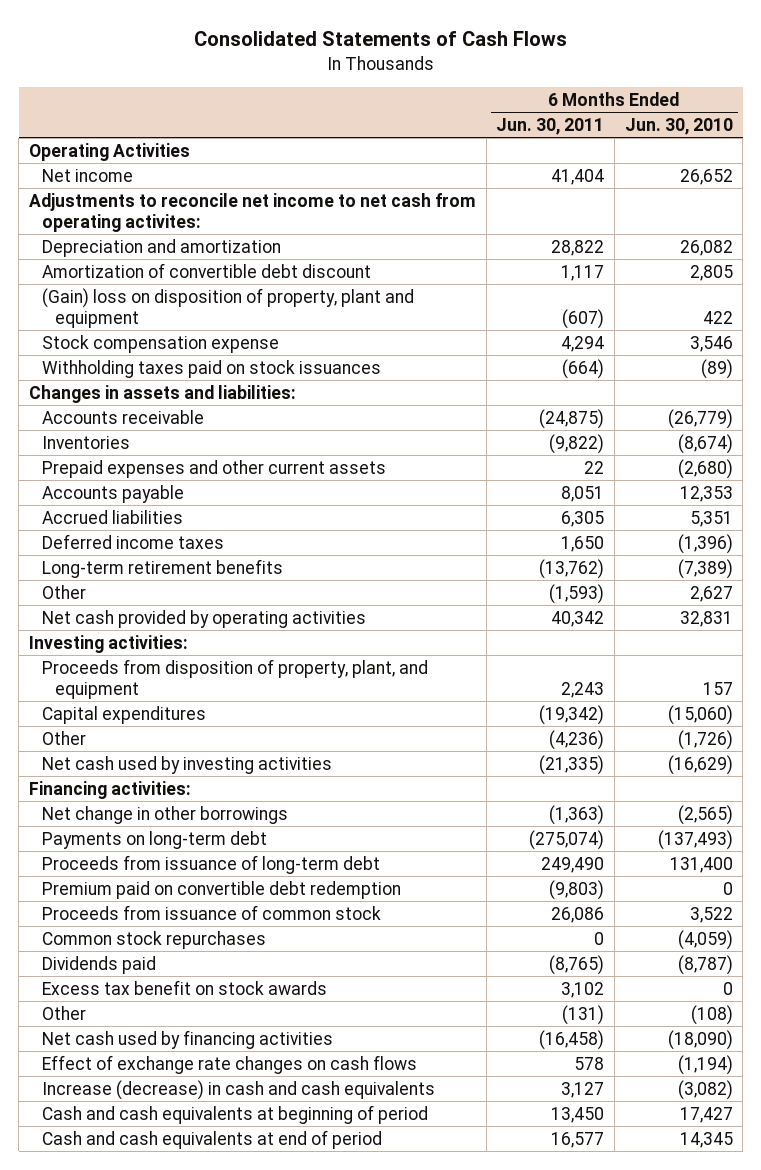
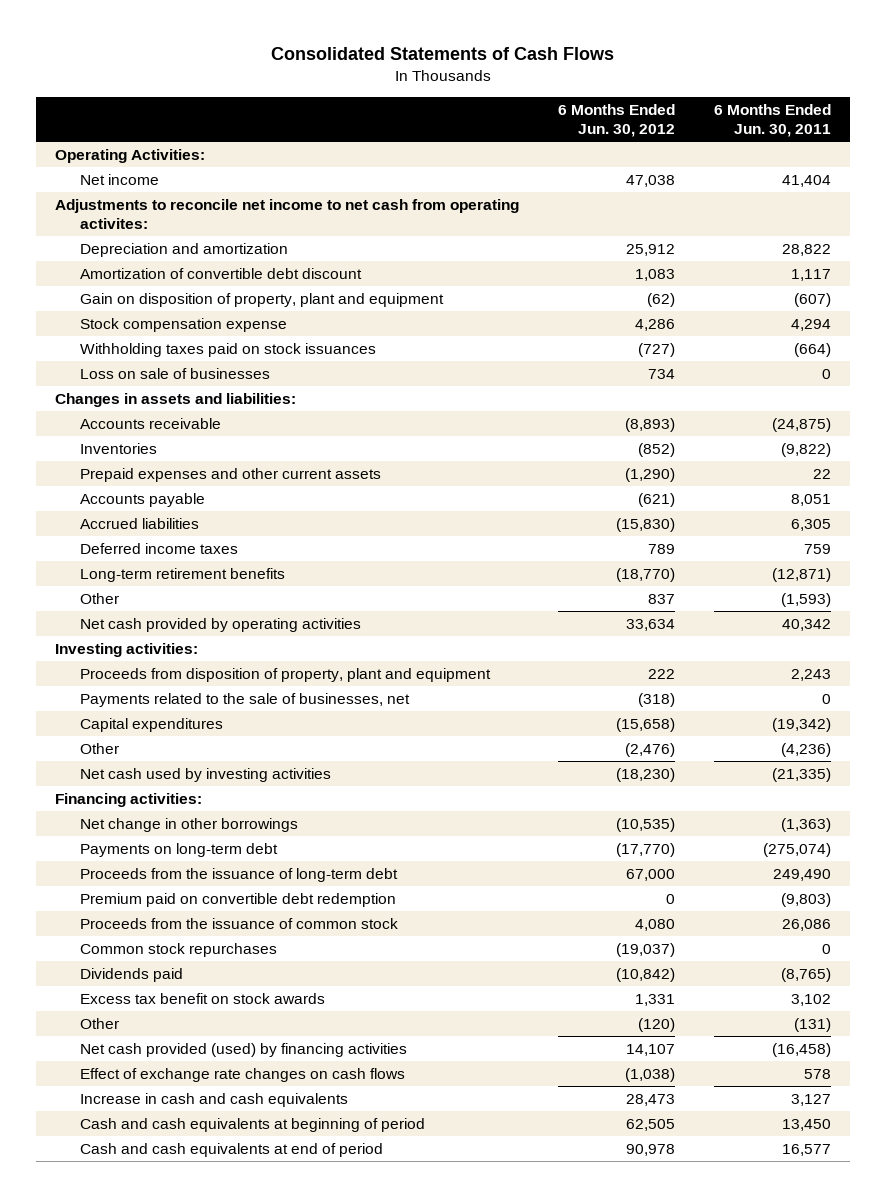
[624,118,733,136] Jun. 30, 2010 -> none
none -> [557,103,675,138] 6 Months Ended Jun. 30, 2012
[28,142,190,161] Operating Activities -> [55,148,206,163] Operating Activities:
[41,287,414,328] (Gain) loss on disposition of property, plant and equipment -> [79,292,444,307] Gain on disposition of property, plant and equipment
none -> [79,367,270,379] Loss on sale of businesses
[561,535,605,552] 1,650 -> [803,543,831,554] 759
[539,558,605,579] (13,762) -> [771,567,831,582] (12,871)
[41,658,428,699] Proceeds from disposition of property, plant, and equipment -> [79,667,491,682] Proceeds from disposition of property, plant and equipment
none -> [79,692,410,707] Payments related to the sale of businesses, net
[41,854,380,874] Proceeds from issuance of long-term debt -> [79,867,398,882] Proceeds from the issuance of long-term debt
[41,904,381,920] Proceeds from issuance of common stock -> [79,917,398,929] Proceeds from the issuance of common stock
[41,1029,333,1049] Net cash used by financing activities -> [79,1042,407,1057] Net cash provided (used) by financing activities
[41,1079,435,1100] Increase (decrease) in cash and cash equivalents -> [79,1092,348,1107] Increase in cash and cash equivalents

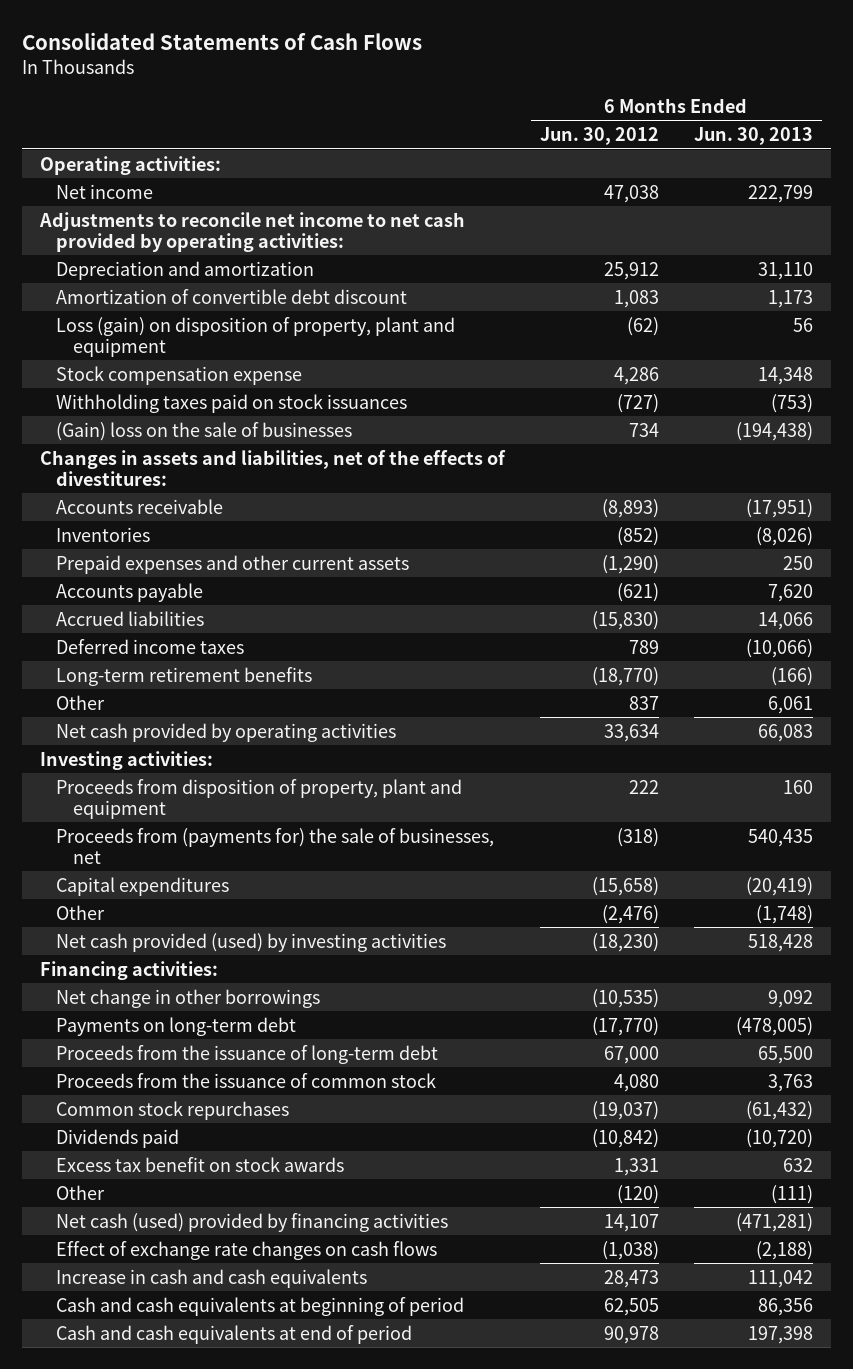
[713,103,831,138] 6 Months Ended Jun. 30, 2011 -> none
none -> [694,127,814,146] Jun. 30, 2013
[55,148,206,163] Operating Activities: -> [39,155,221,175] Operating activities:
[55,198,520,230] Adjustments to reconcile net income to net cash from operating activites: -> [38,211,465,252] Adjustments to reconcile net income to net cash provided by operating activities:
[79,292,444,307] Gain on disposition of property, plant and equipment -> [56,316,456,357] Loss (gain) on disposition of property, plant and equipment
[79,367,270,379] Loss on sale of businesses -> [56,421,353,441] (Gain) loss on the sale of businesses
[55,392,297,407] Changes in assets and liabilities: -> [39,449,506,486] Changes in assets and liabilities, net of the effects of divestitures:
[79,692,410,707] Payments related to the sale of businesses, net -> [56,827,495,864] Proceeds from (payments for) the sale of businesses, net
[79,767,331,782] Net cash used by investing activities -> [56,932,447,952] Net cash provided (used) by investing activities
[79,892,396,907] Premium paid on convertible debt redemption -> none
[79,1042,407,1057] Net cash provided (used) by financing activities -> [56,1212,449,1232] Net cash (used) provided by financing activities

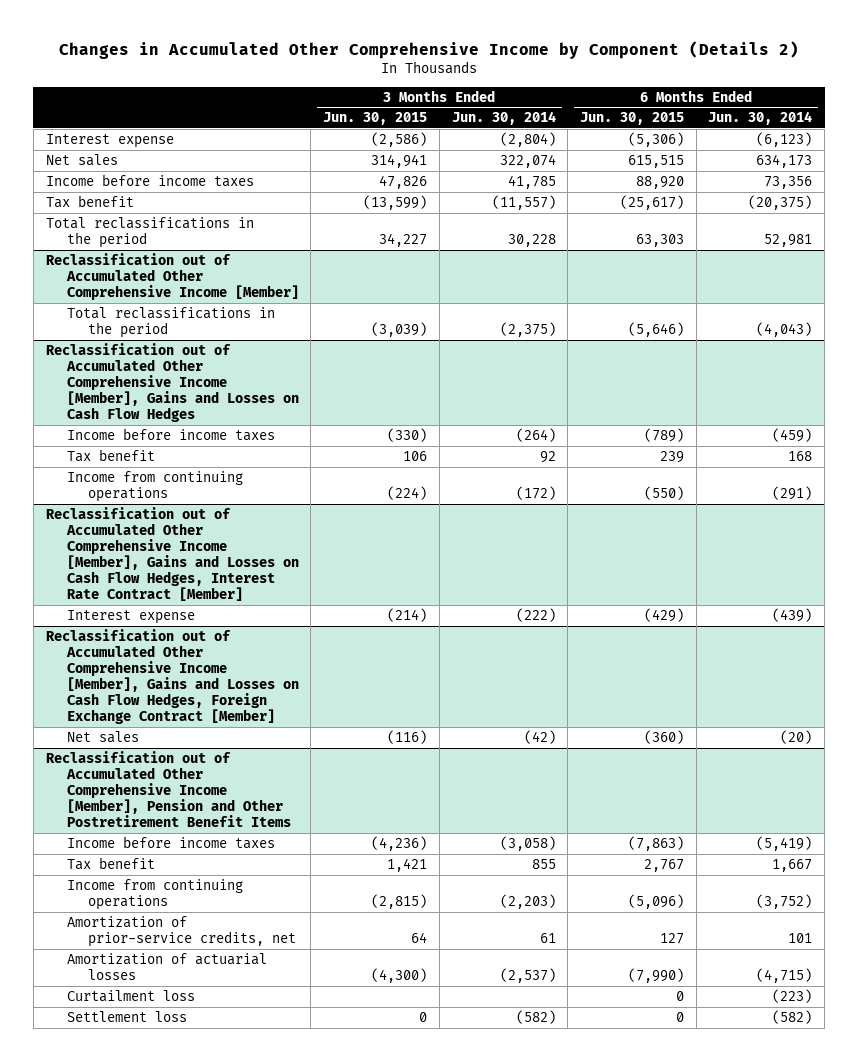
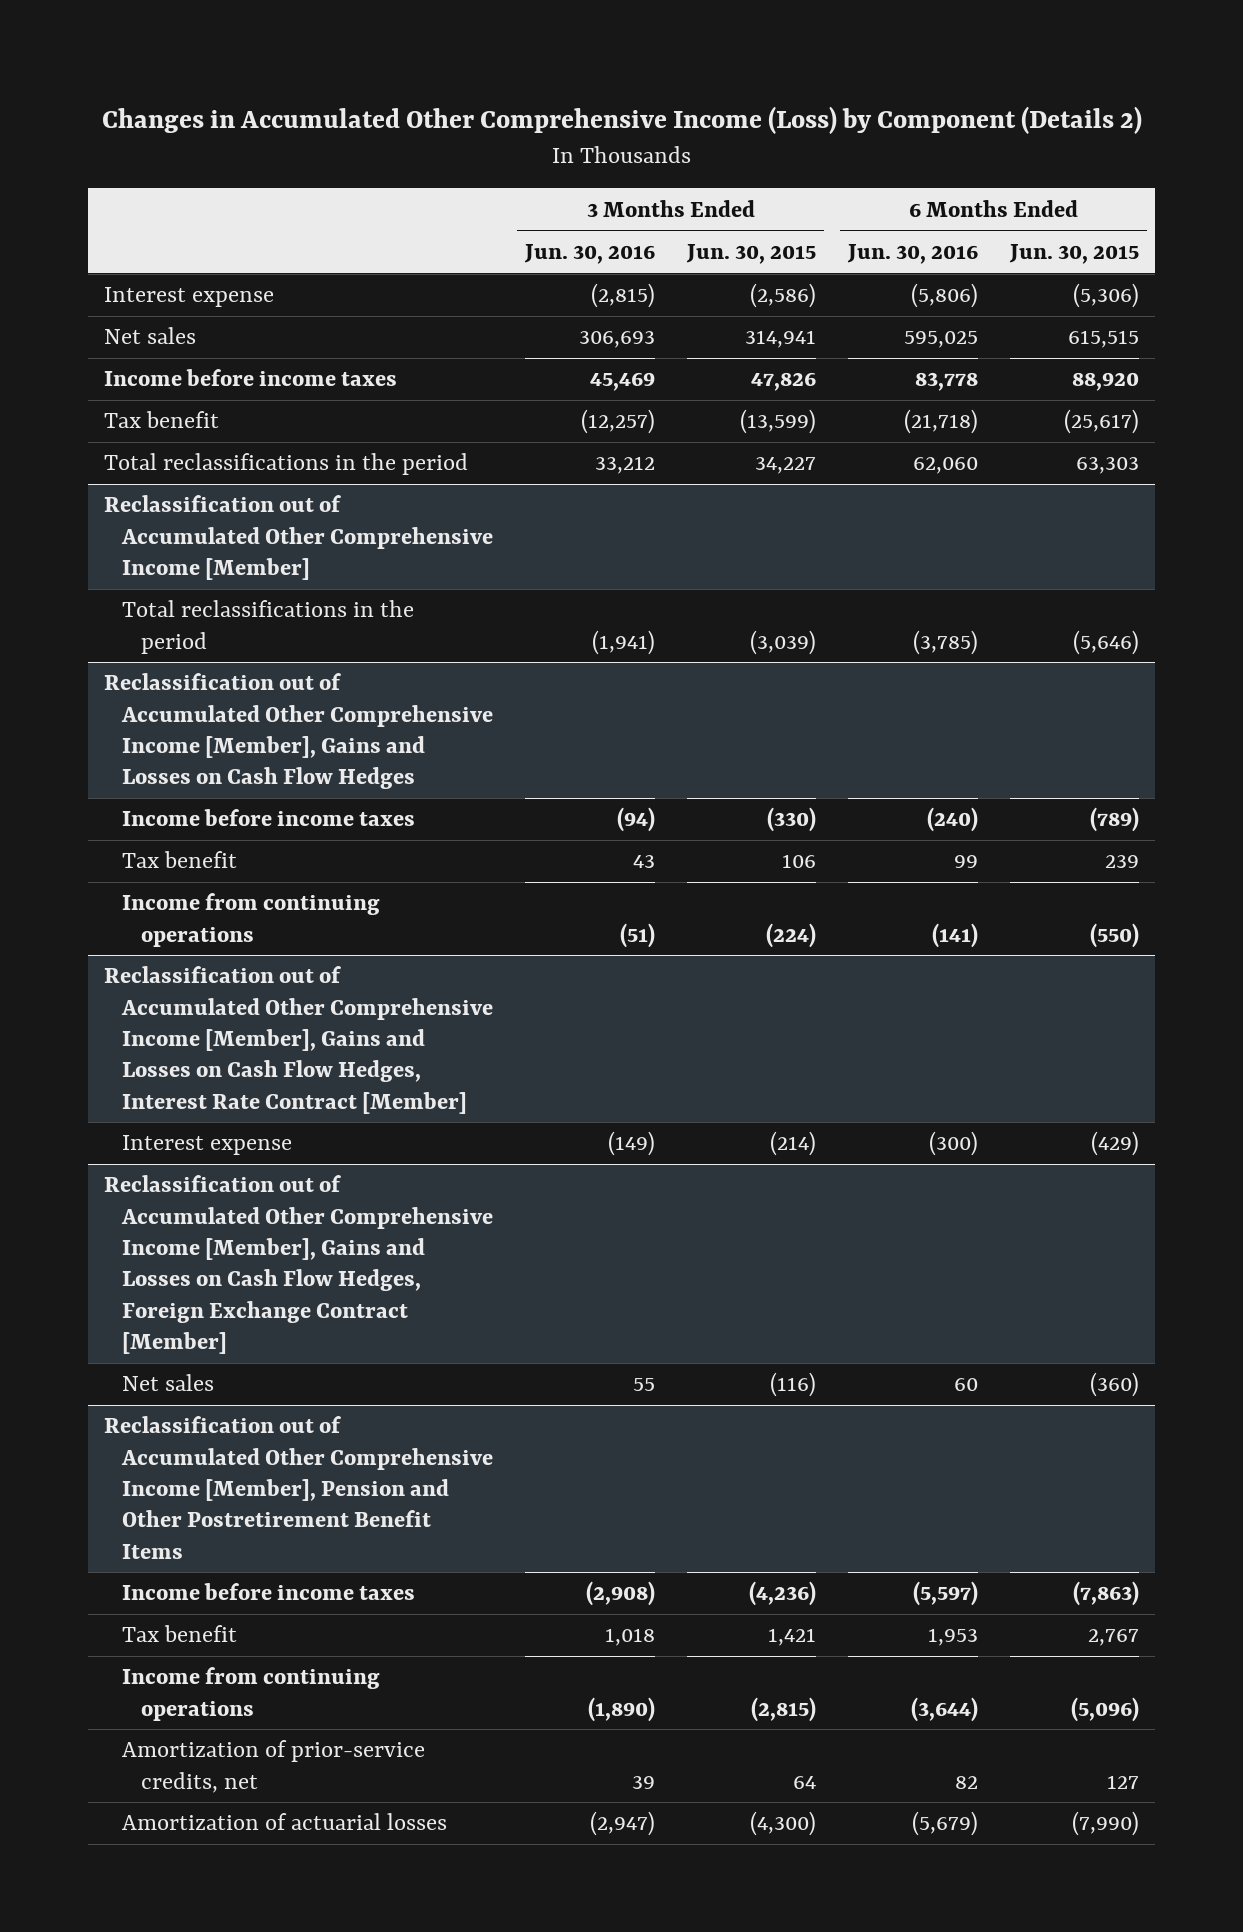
[58,40,799,59] Changes in Accumulated Other Comprehensive Income by Component (Details 2) -> [101,105,1142,134] Changes in Accumulated Other Comprehensive Income (Loss) by Component (Details 2)
[451,111,556,126] Jun. 30, 2014 -> none
[708,111,813,126] Jun. 30, 2014 -> none
none -> [524,243,656,264] Jun. 30, 2016
none -> [847,243,979,264] Jun. 30, 2016
[66,990,195,1003] Curtailment loss -> none
[66,1011,187,1023] Settlement loss -> none

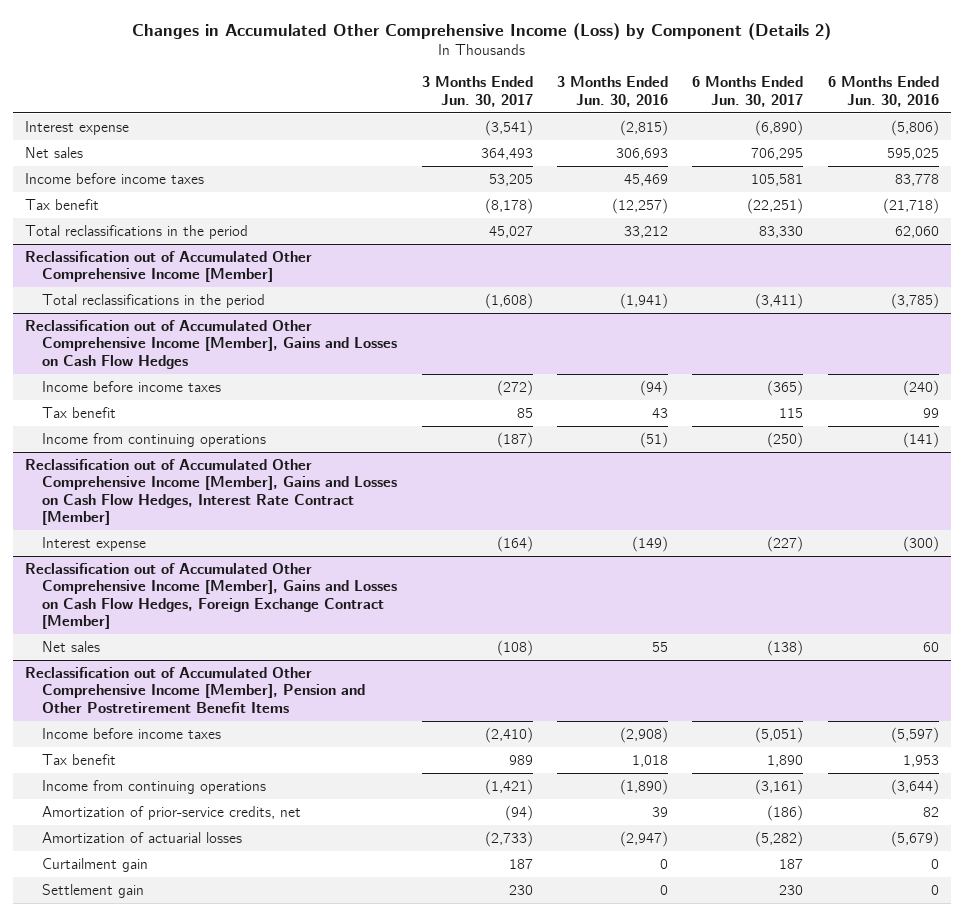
[686,243,817,264] Jun. 30, 2015 -> none
[1009,243,1140,264] Jun. 30, 2015 -> none
none -> [421,76,533,107] 3 Months Ended Jun. 30, 2017
none -> [692,76,804,107] 6 Months Ended Jun. 30, 2017
none -> [42,857,149,872] Curtailment gain
none -> [42,883,145,898] Settlement gain

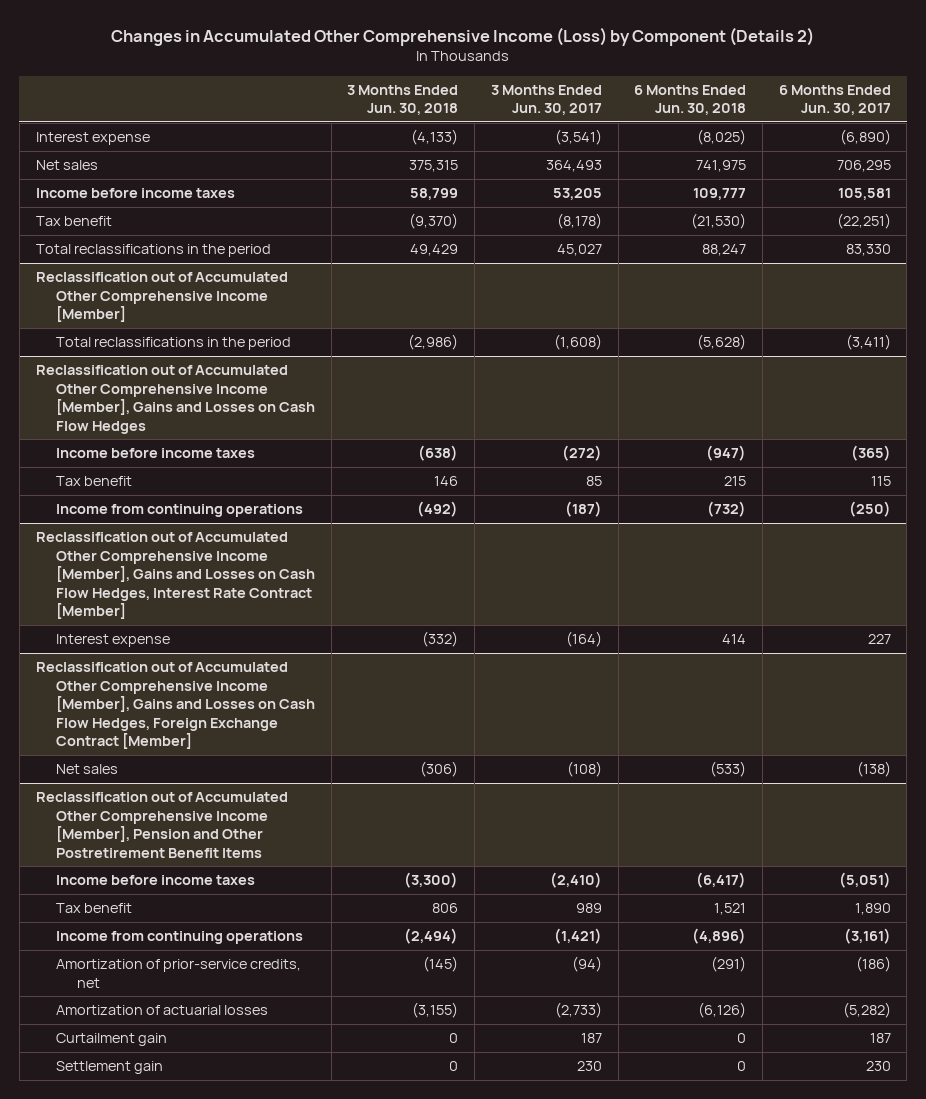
[557,76,669,107] 3 Months Ended Jun. 30, 2016 -> none
[827,76,939,107] 6 Months Ended Jun. 30, 2016 -> none
none -> [347,84,459,116] 3 Months Ended Jun. 30, 2018
none -> [634,84,747,116] 6 Months Ended Jun. 30, 2018
[767,535,804,552] (227) -> [867,634,891,645] 227

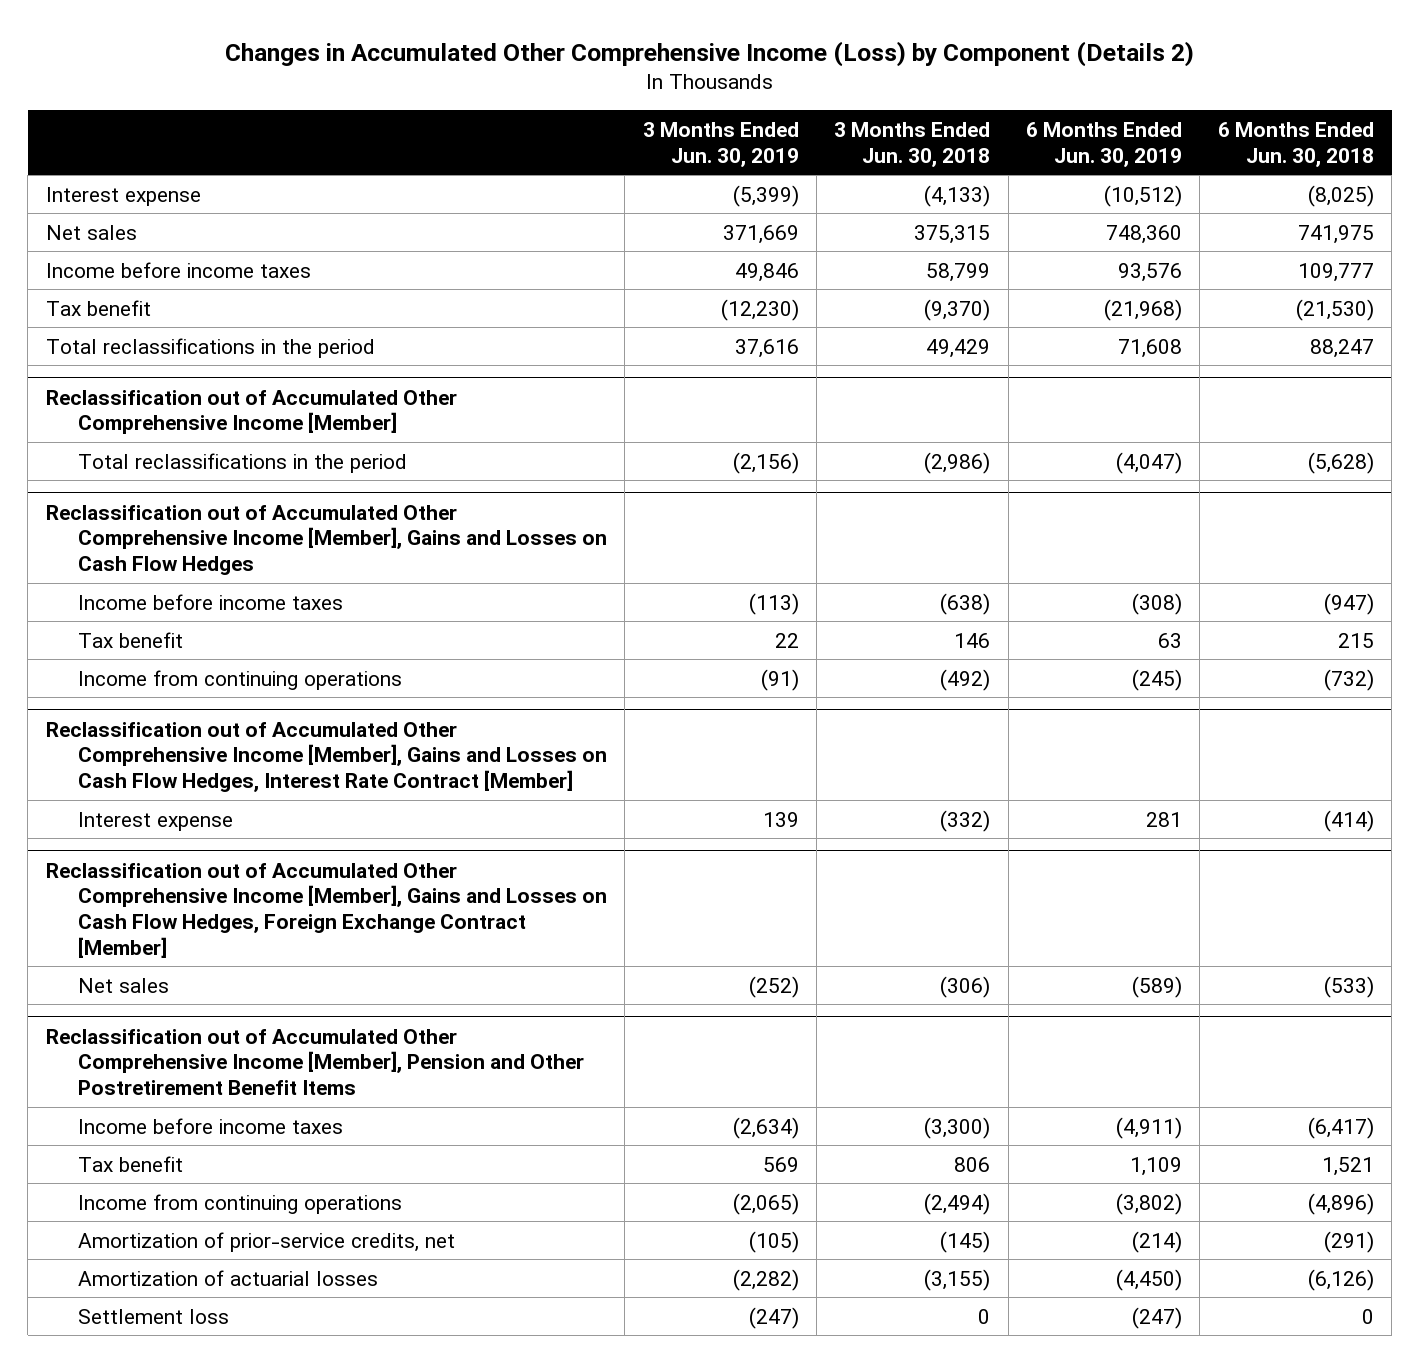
[490,84,602,116] 3 Months Ended Jun. 30, 2017 -> none
[778,84,891,116] 6 Months Ended Jun. 30, 2017 -> none
none -> [642,121,799,167] 3 Months Ended Jun. 30, 2019
none -> [1026,121,1183,167] 6 Months Ended Jun. 30, 2019
[722,634,747,645] 414 -> [1323,809,1374,832] (414)
[56,1033,168,1047] Curtailment gain -> none
[56,1061,164,1075] Settlement gain -> [78,1308,230,1324] Settlement loss

